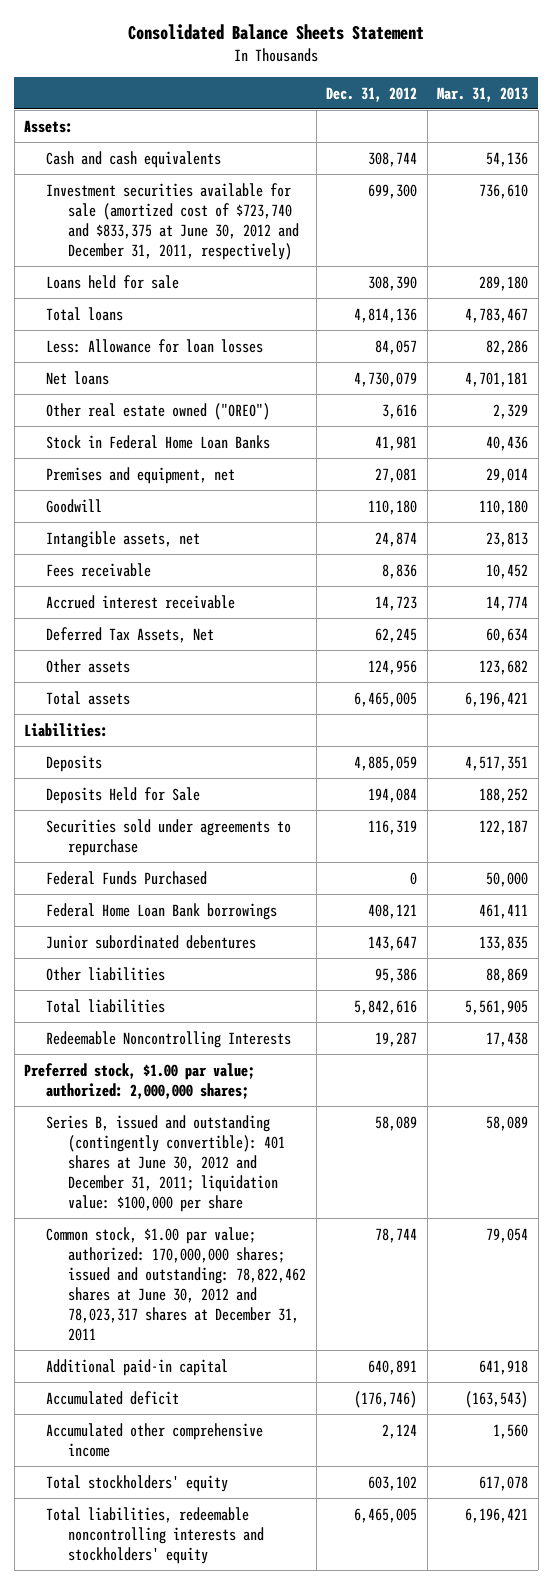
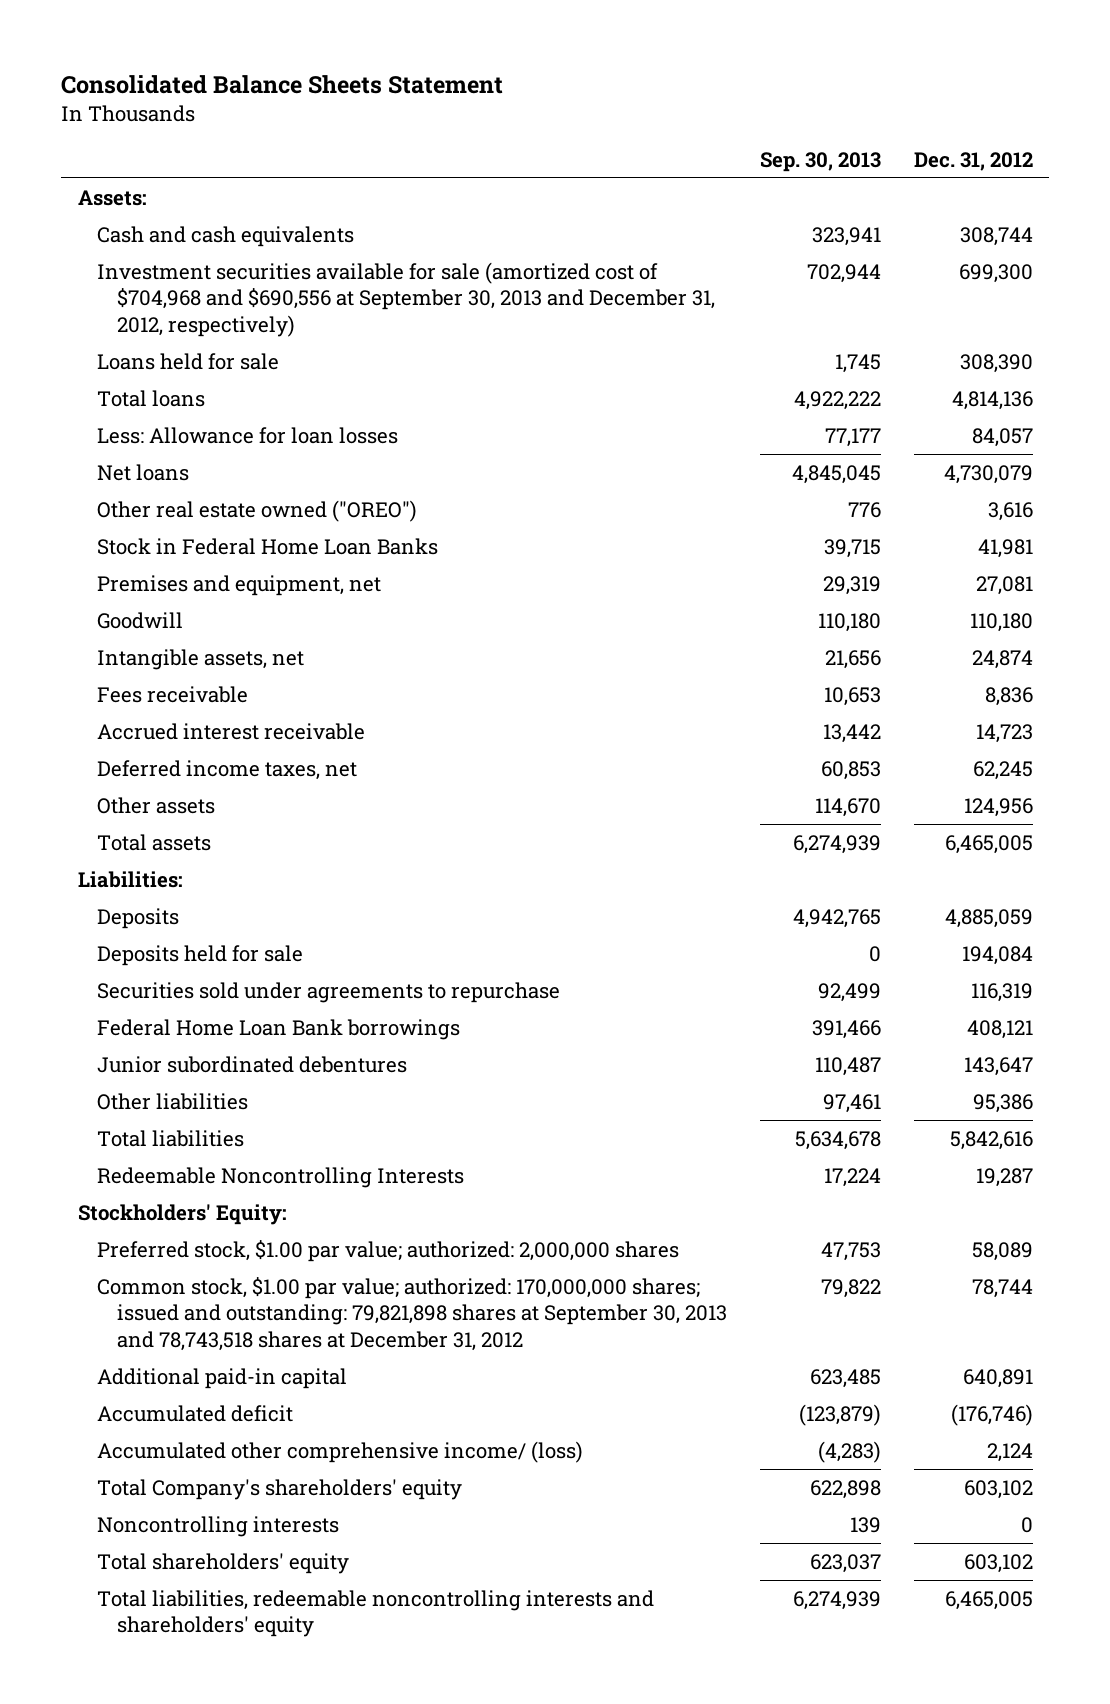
[437,86,529,102] Mar. 31, 2013 -> none
none -> [759,151,881,172] Sep. 30, 2013
[46,182,299,260] Investment securities available for sale (amortized cost of $723,740 and $833,375 at June 30, 2012 and December 31, 2011, respectively) -> [97,261,715,337] Investment securities available for sale (amortized cost of $704,968 and $690,556 at September 30, 2013 and December 31, 2012, respectively)
[46,626,215,643] Deferred Tax Assets, Net -> [97,759,358,780] Deferred income taxes, net
[46,786,201,804] Deposits Held for Sale -> [97,944,304,966] Deposits held for sale
[46,870,208,885] Federal Funds Purchased -> none
[24,1062,256,1099] Preferred stock, $1.00 par value; authorized: 2,000,000 shares; -> none
none -> [77,1203,287,1225] Stockholders' Equity:
[46,1114,285,1212] Series B, issued and outstanding (contingently convertible): 401 shares at June 30, 2012 and December 31, 2011; liquidation value: $100,000 per share -> [97,1239,680,1262] Preferred stock, $1.00 par value; authorized: 2,000,000 shares
[46,1226,306,1341] Common stock, $1.00 par value; authorized: 170,000,000 shares; issued and outstanding: 78,822,462 shares at June 30, 2012 and 78,023,317 shares at December 31, 2011 -> [97,1276,727,1351] Common stock, $1.00 par value; authorized: 170,000,000 shares; issued and outstanding: 79,821,898 shares at September 30, 2013 and 78,743,518 shares at December 31, 2012
[46,1422,264,1457] Accumulated other comprehensive income -> [97,1440,584,1463] Accumulated other comprehensive income/ (loss)
[46,1474,229,1492] Total stockholders' equity -> [97,1478,463,1500] Total Company's shareholders' equity
none -> [97,1515,340,1537] Noncontrolling interests
none -> [97,1552,350,1574] Total shareholders' equity
[46,1506,264,1564] Total liabilities, redeemable noncontrolling interests and stockholders' equity -> [97,1589,655,1638] Total liabilities, redeemable noncontrolling interests and shareholders' equity

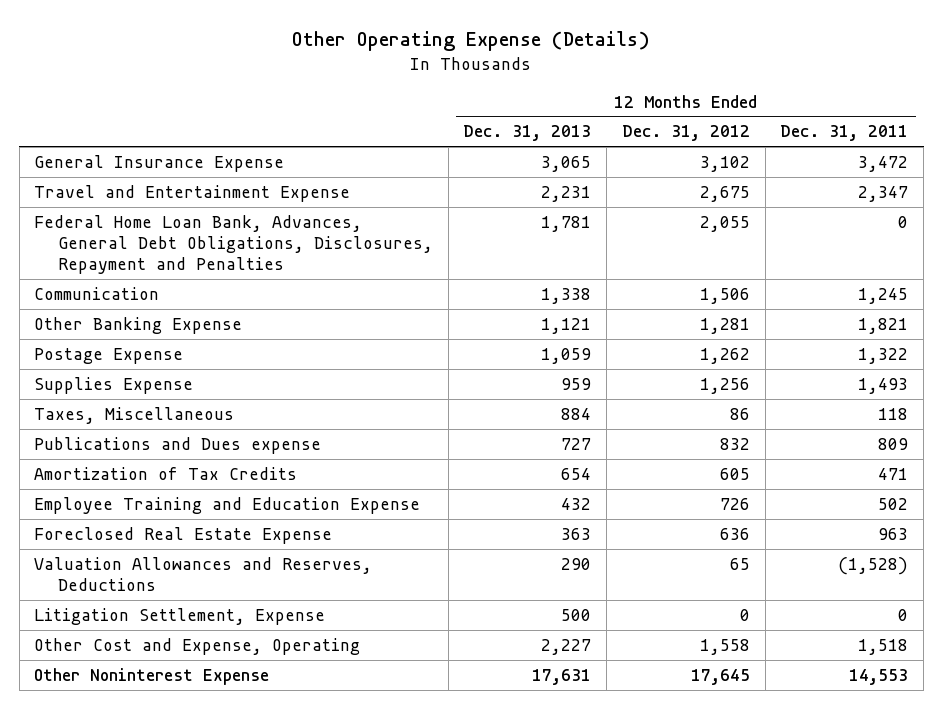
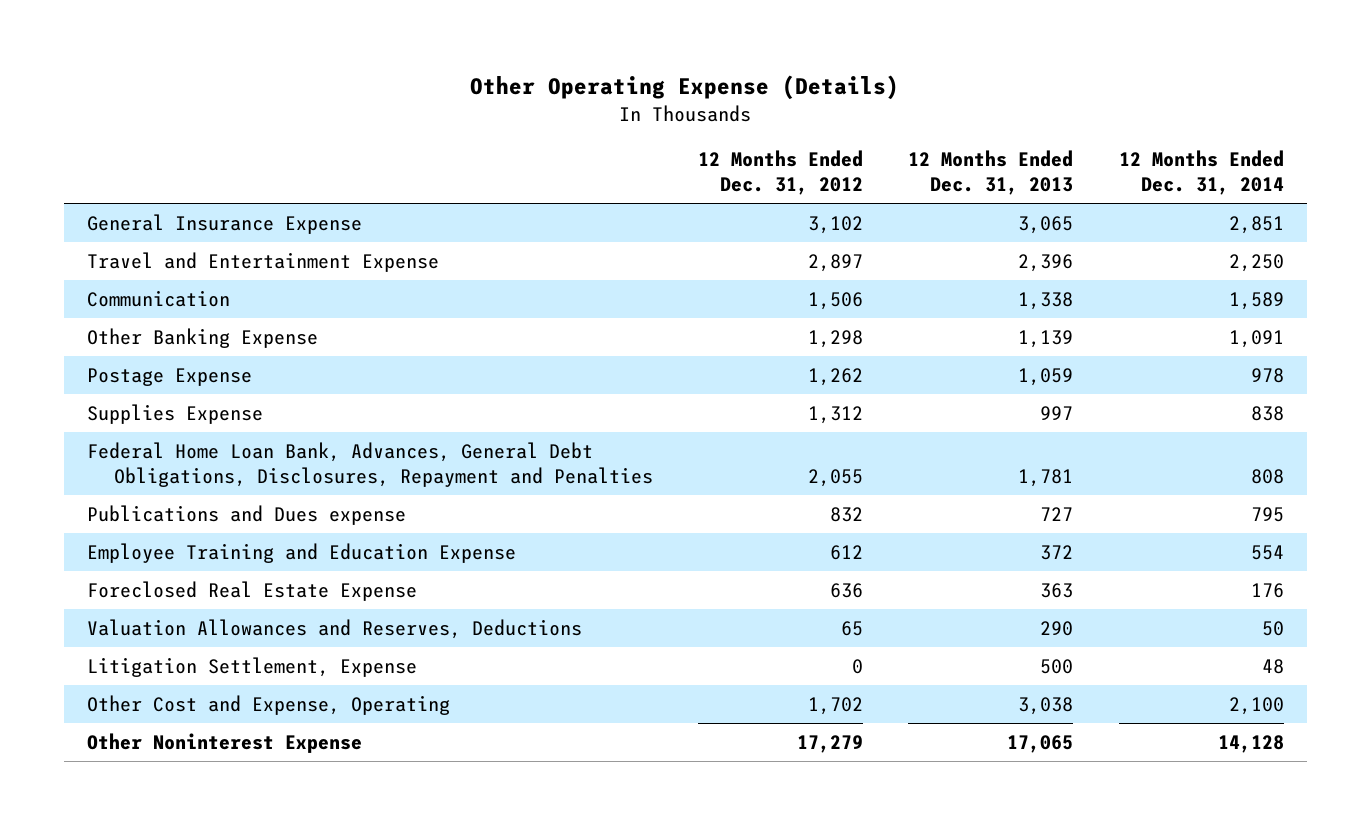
[780,125,909,142] Dec. 31, 2011 -> none
none -> [1118,150,1284,196] 12 Months Ended Dec. 31, 2014
[541,185,592,202] 2,231 -> [1018,253,1074,272] 2,396
[699,185,750,202] 2,675 -> [808,253,864,272] 2,897
[541,317,592,334] 1,121 -> [1018,329,1074,348] 1,139
[699,317,750,334] 1,281 -> [808,329,864,348] 1,298
[34,406,235,424] Taxes, Miscellaneous -> none
[561,377,592,390] 959 -> [1040,405,1074,420] 997
[699,377,750,394] 1,256 -> [808,405,864,424] 1,312
[34,214,433,274] Federal Home Loan Bank, Advances, General Debt Obligations, Disclosures, Repayment and Penalties -> [86,441,653,487] Federal Home Loan Bank, Advances, General Debt Obligations, Disclosures, Repayment and Penalties
[34,466,298,480] Amortization of Tax Credits -> none
[561,497,592,510] 432 -> [1040,544,1074,560] 372
[719,497,750,510] 726 -> [830,544,864,560] 612
[541,638,592,655] 2,227 -> [1018,696,1074,715] 3,038
[699,638,750,655] 1,558 -> [808,696,864,715] 1,702
[532,668,592,685] 17,631 -> [1007,734,1074,753] 17,065
[690,668,750,685] 17,645 -> [797,734,864,753] 17,279

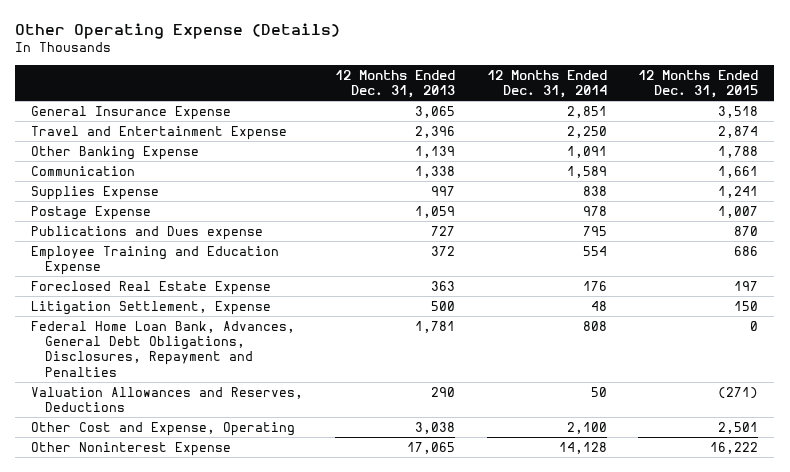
[698,150,864,196] 12 Months Ended Dec. 31, 2012 -> none
none -> [638,69,759,98] 12 Months Ended Dec. 31, 2015
[86,289,230,307] Communication -> [31,165,136,176] Communication
[86,367,252,386] Postage Expense -> [31,205,152,220] Postage Expense
[86,441,653,487] Federal Home Loan Bank, Advances, General Debt Obligations, Disclosures, Repayment and Penalties -> [31,320,296,377] Federal Home Loan Bank, Advances, General Debt Obligations, Disclosures, Repayment and Penalties
[86,618,582,639] Valuation Allowances and Reserves, Deductions -> [31,386,304,413] Valuation Allowances and Reserves, Deductions

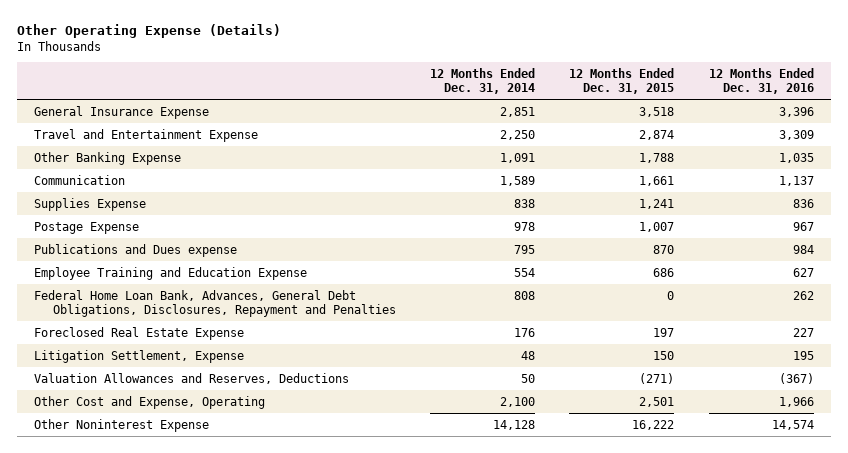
[335,69,456,98] 12 Months Ended Dec. 31, 2013 -> none
none -> [708,67,814,95] 12 Months Ended Dec. 31, 2016
[31,320,296,377] Federal Home Loan Bank, Advances, General Debt Obligations, Disclosures, Repayment and Penalties -> [34,289,396,318] Federal Home Loan Bank, Advances, General Debt Obligations, Disclosures, Repayment and Penalties

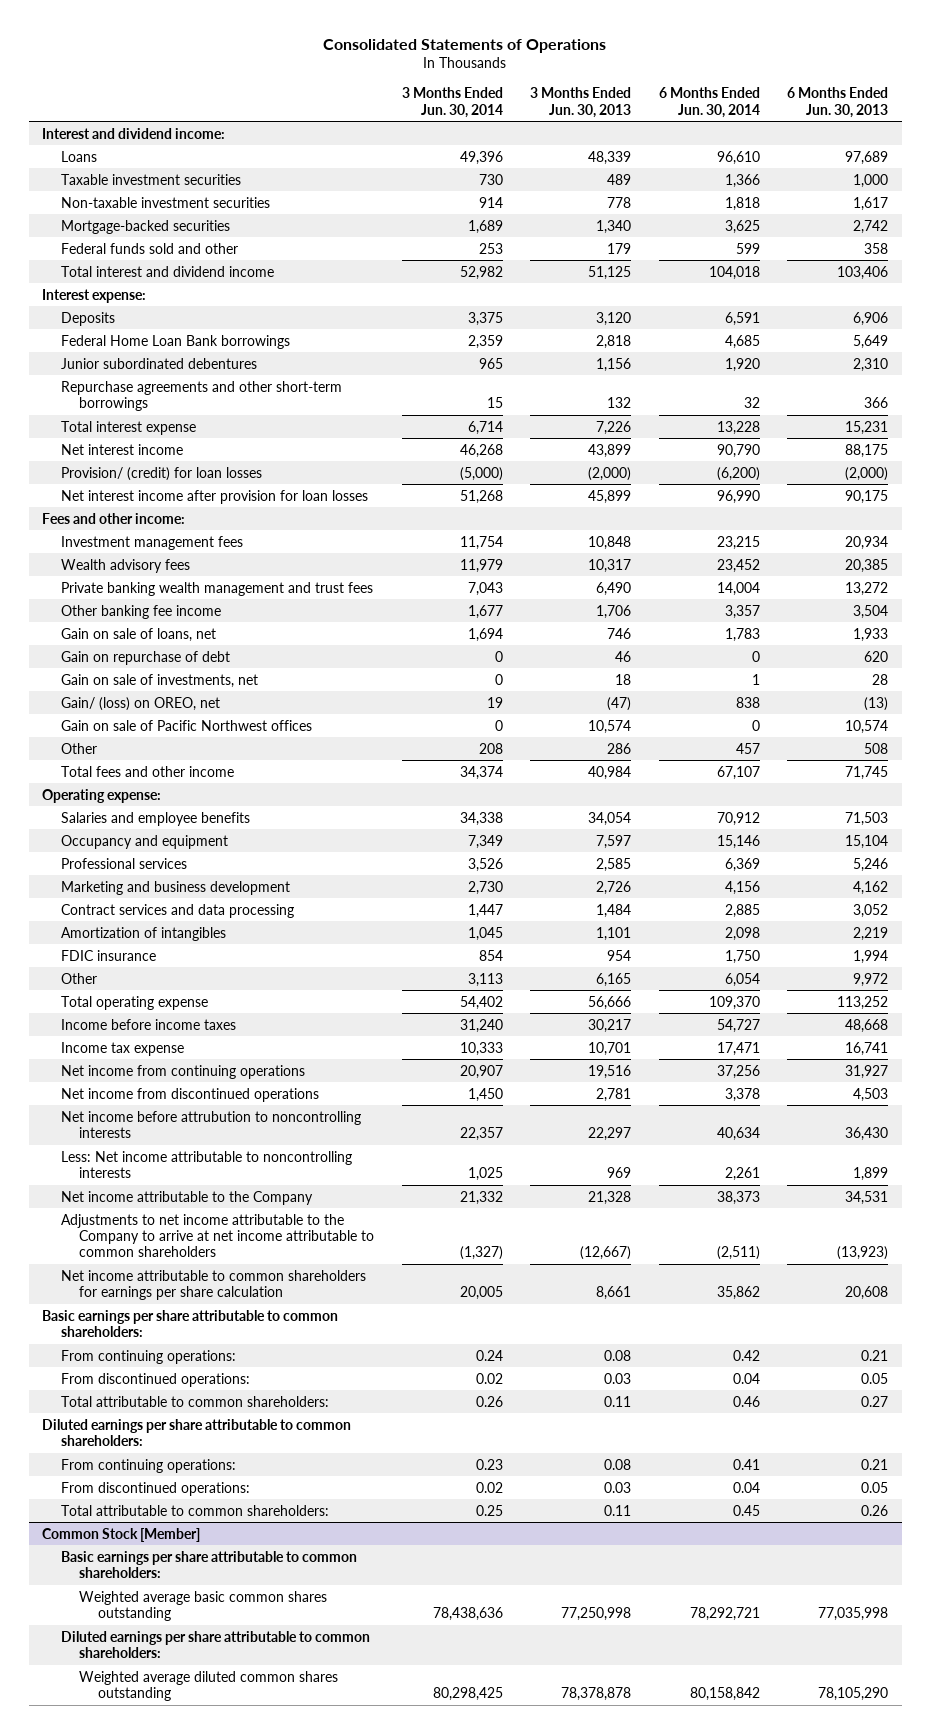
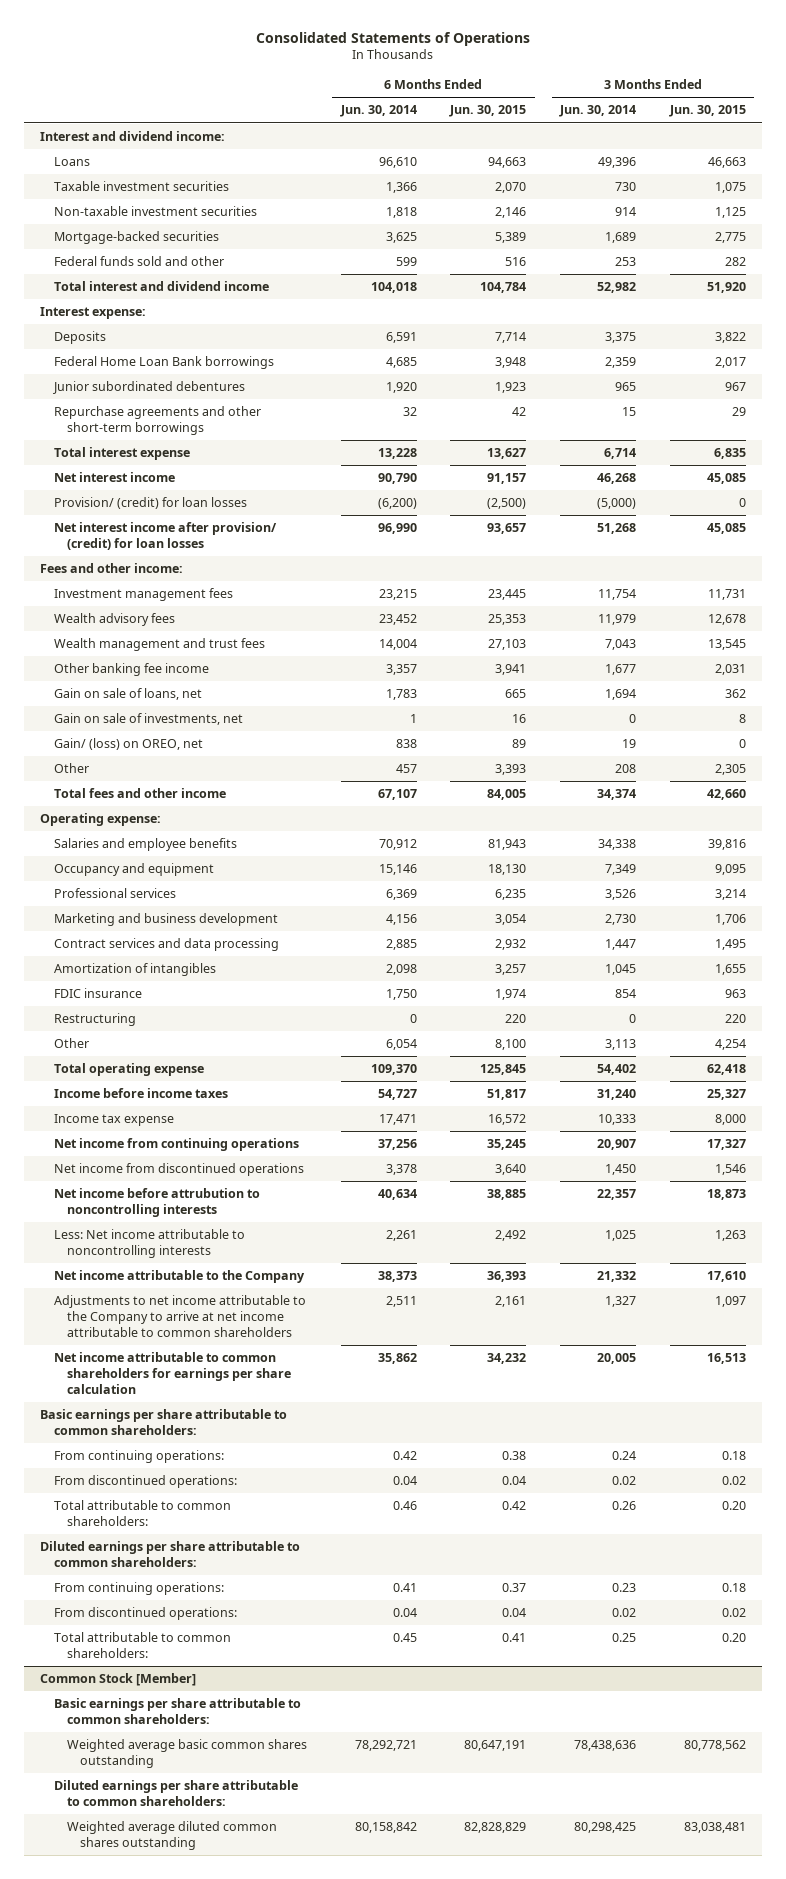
[530,87,632,118] 3 Months Ended Jun. 30, 2013 -> none
[787,87,889,118] 6 Months Ended Jun. 30, 2013 -> none
none -> [449,105,527,118] Jun. 30, 2015
none -> [668,105,746,118] Jun. 30, 2015
[60,489,368,504] Net interest income after provision for loan losses -> [53,522,277,551] Net interest income after provision/ (credit) for loan losses
[60,581,373,596] Private banking wealth management and trust fees -> [53,638,265,652] Wealth management and trust fees
[60,650,230,665] Gain on repurchase of debt -> none
[60,719,312,731] Gain on sale of Pacific Northwest offices -> none
none -> [53,1013,136,1027] Restructuring
[459,1246,503,1261] (1,327) -> [604,1296,636,1308] 1,327
[716,1246,760,1261] (2,511) -> [385,1296,417,1308] 2,511

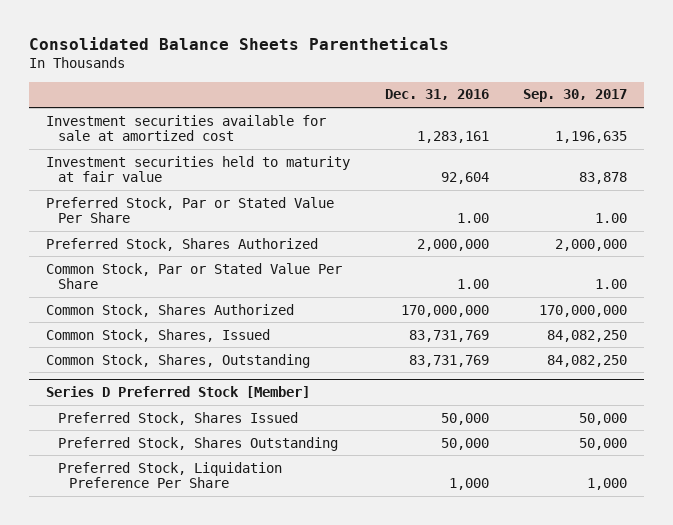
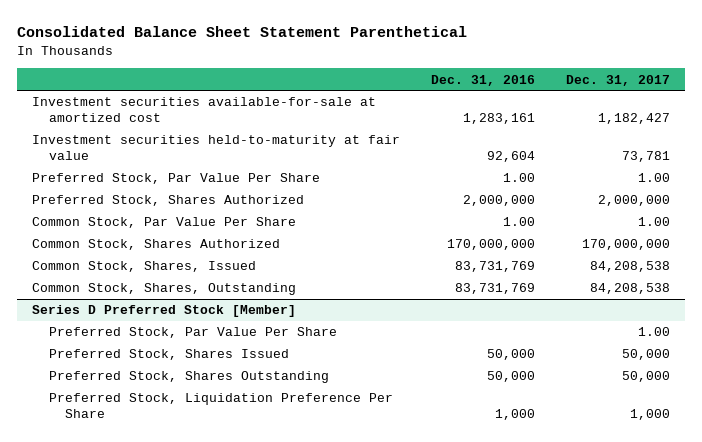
[28,36,449,50] Consolidated Balance Sheets Parentheticals -> [16,26,467,38] Consolidated Balance Sheet Statement Parenthetical
[522,89,627,103] Sep. 30, 2017 -> none
none -> [565,74,670,86] Dec. 31, 2017
[46,114,327,142] Investment securities available for sale at amortized cost -> [32,97,377,122] Investment securities available-for-sale at amortized cost
[46,155,351,183] Investment securities held to maturity at fair value -> [32,135,401,160] Investment securities held-to-maturity at fair value
[46,196,335,224] Preferred Stock, Par or Stated Value Per Share -> [32,173,321,185] Preferred Stock, Par Value Per Share
[46,262,343,290] Common Stock, Par or Stated Value Per Share -> [32,217,297,229] Common Stock, Par Value Per Share
none -> [48,327,337,339] Preferred Stock, Par Value Per Share

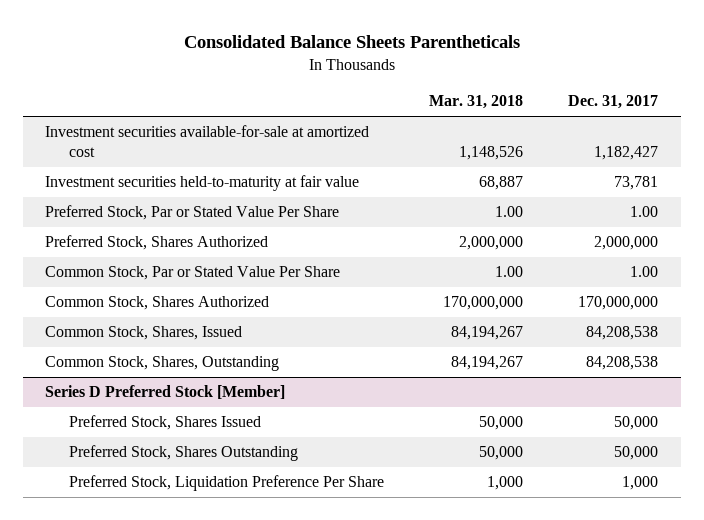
[16,26,467,38] Consolidated Balance Sheet Statement Parenthetical -> [183,34,520,48] Consolidated Balance Sheets Parentheticals
[430,74,535,86] Dec. 31, 2016 -> none
none -> [429,95,524,110] Mar. 31, 2018
[32,173,321,185] Preferred Stock, Par Value Per Share -> [45,205,340,221] Preferred Stock, Par or Stated Value Per Share
[32,217,297,229] Common Stock, Par Value Per Share -> [45,266,341,281] Common Stock, Par or Stated Value Per Share
[48,327,337,339] Preferred Stock, Par Value Per Share -> none

